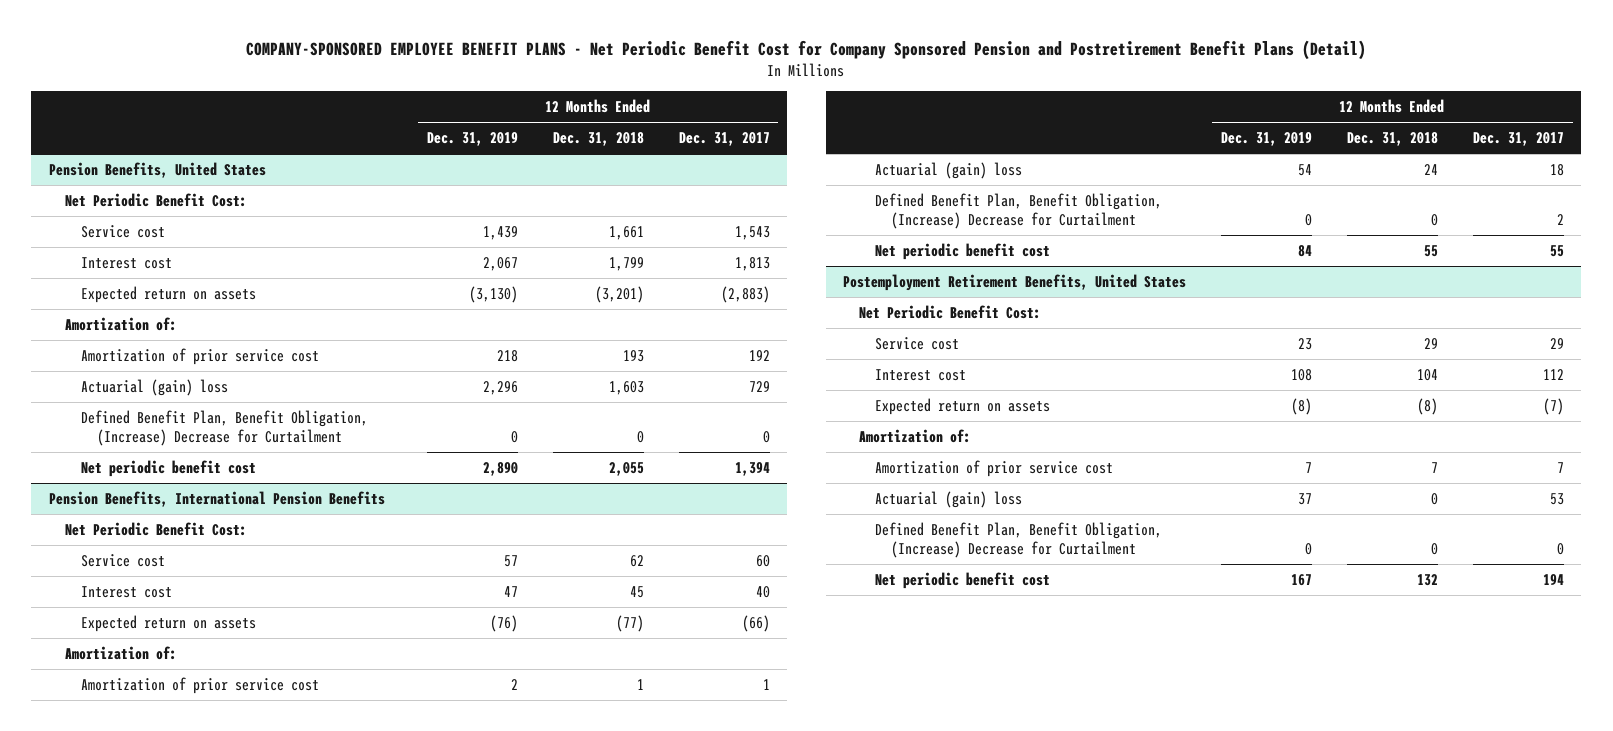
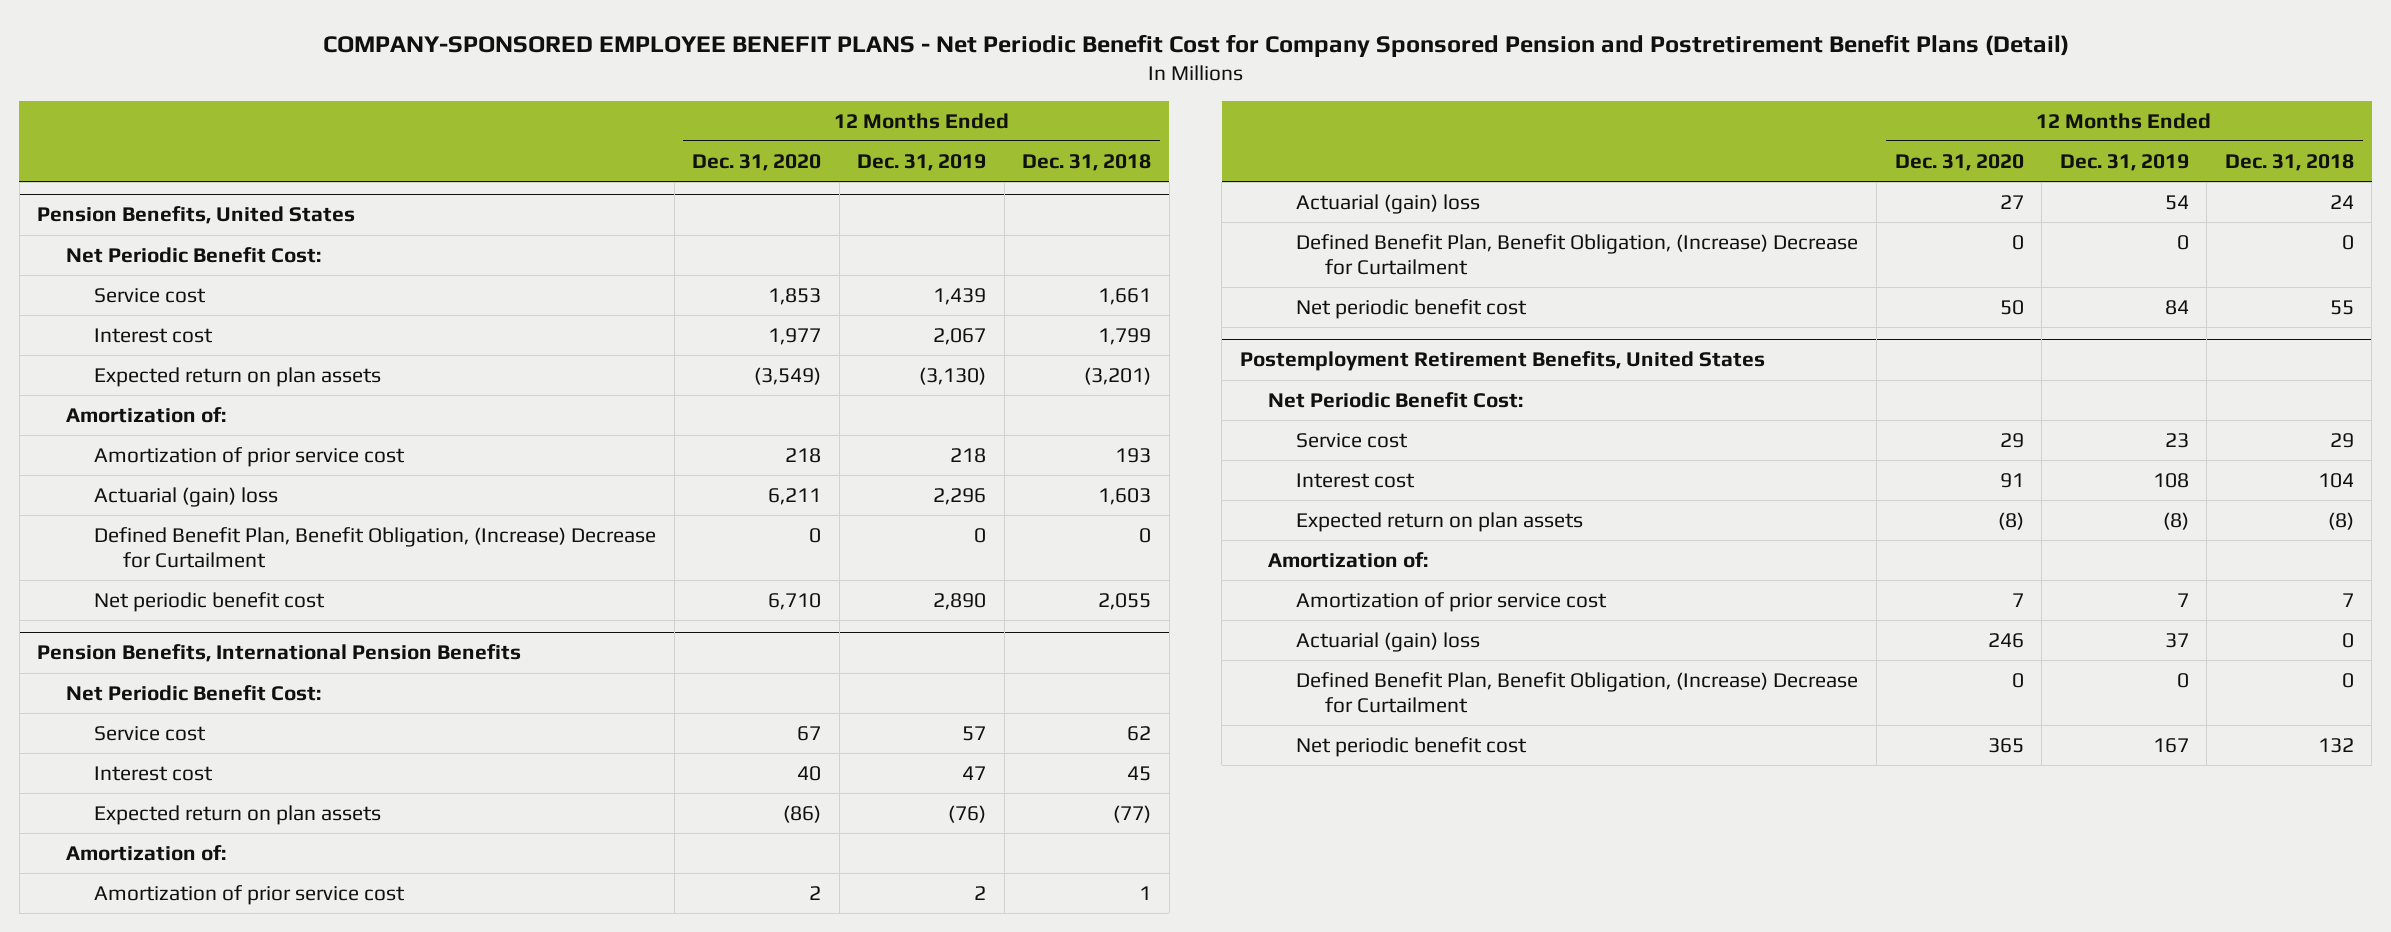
[678,132,770,147] Dec. 31, 2017 -> none
none -> [692,153,822,171] Dec. 31, 2020
[80,285,256,303] Expected return on assets -> [94,366,382,387] Expected return on plan assets
[80,614,256,632] Expected return on assets -> [94,804,382,825] Expected return on plan assets
[874,397,1050,415] Expected return on assets -> [1296,511,1584,532] Expected return on plan assets

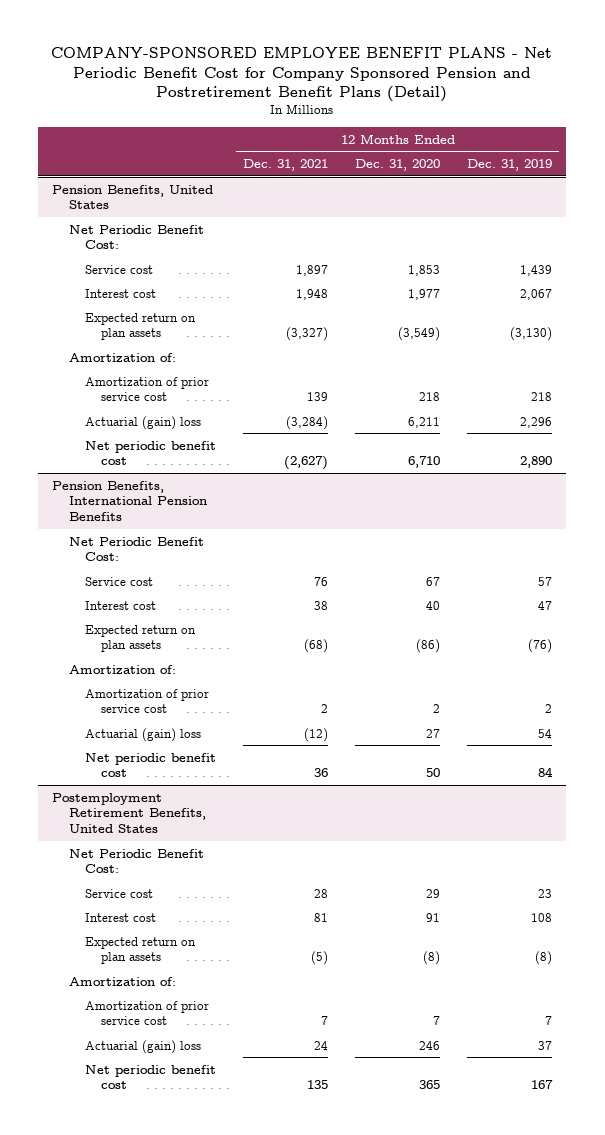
[1022,153,1152,171] Dec. 31, 2018 -> none
none -> [243,158,329,171] Dec. 31, 2021
[94,526,657,568] Defined Benefit Plan, Benefit Obligation, (Increase) Decrease for Curtailment -> none
[1296,233,1859,275] Defined Benefit Plan, Benefit Obligation, (Increase) Decrease for Curtailment -> none
[1296,671,1859,713] Defined Benefit Plan, Benefit Obligation, (Increase) Decrease for Curtailment -> none

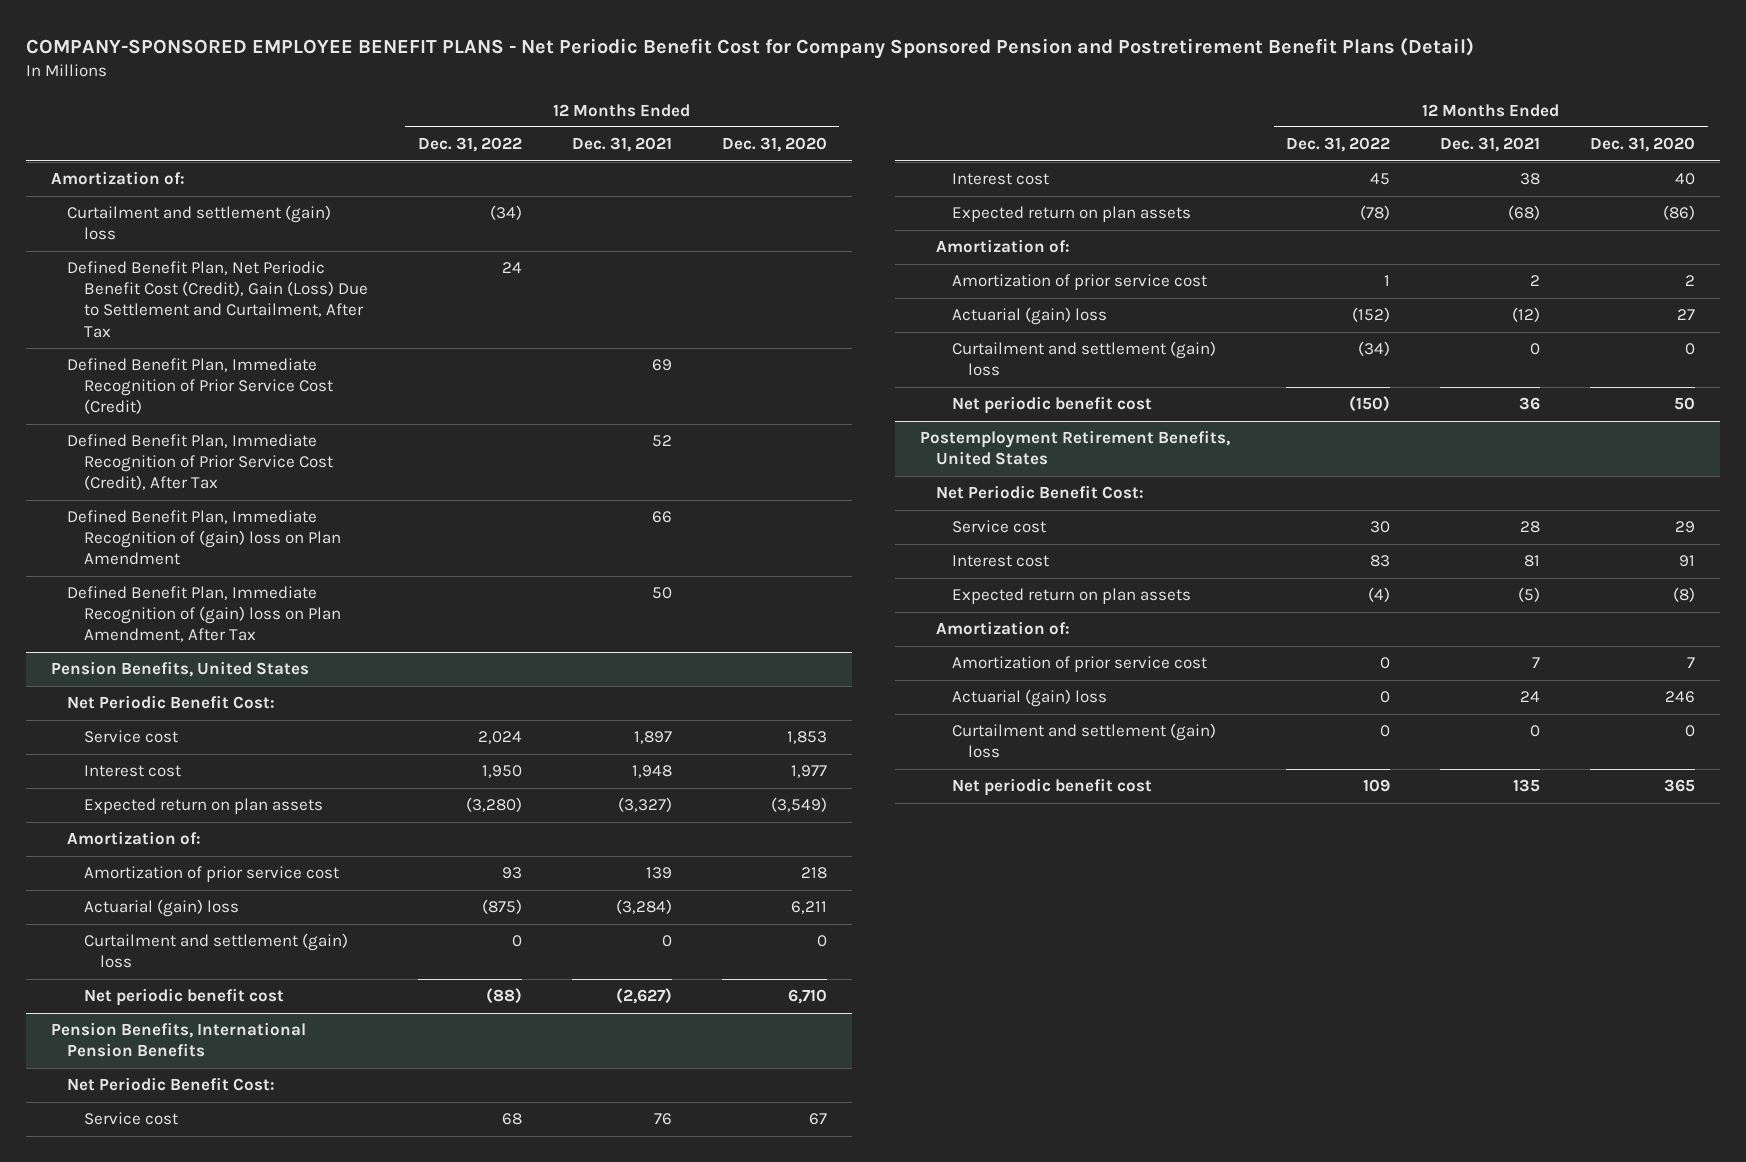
[467,158,553,171] Dec. 31, 2019 -> none
none -> [417,137,522,153] Dec. 31, 2022
none -> [51,171,186,186] Amortization of:
none -> [67,205,332,241] Curtailment and settlement (gain) loss
none -> [67,261,368,338] Defined Benefit Plan, Net Periodic Benefit Cost (Credit), Gain (Loss) Due to Settlement and Curtailment, After Tax
none -> [67,358,333,415] Defined Benefit Plan, Immediate Recognition of Prior Service Cost (Credit)
none -> [67,434,333,491] Defined Benefit Plan, Immediate Recognition of Prior Service Cost (Credit), After Tax
none -> [67,510,341,566] Defined Benefit Plan, Immediate Recognition of (gain) loss on Plan Amendment
none -> [67,586,341,643] Defined Benefit Plan, Immediate Recognition of (gain) loss on Plan Amendment, After Tax
none -> [83,933,348,969] Curtailment and settlement (gain) loss
none -> [952,341,1217,377] Curtailment and settlement (gain) loss
none -> [952,723,1217,759] Curtailment and settlement (gain) loss

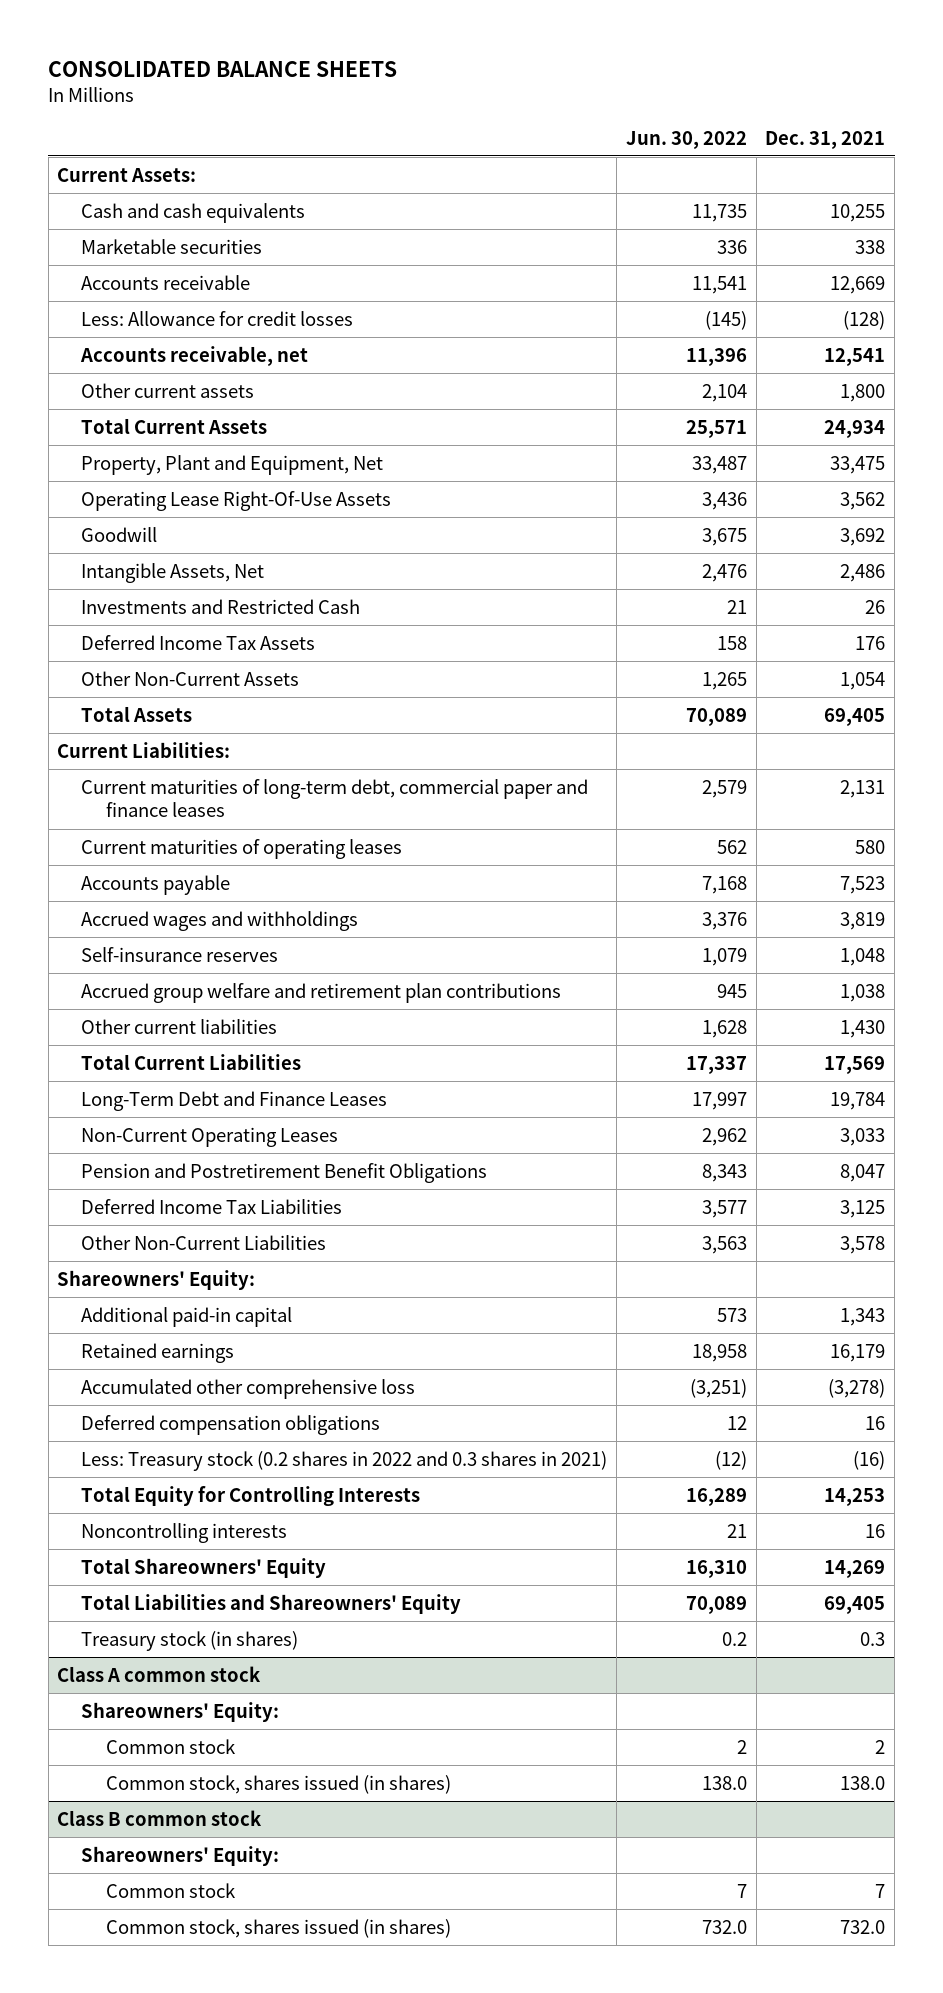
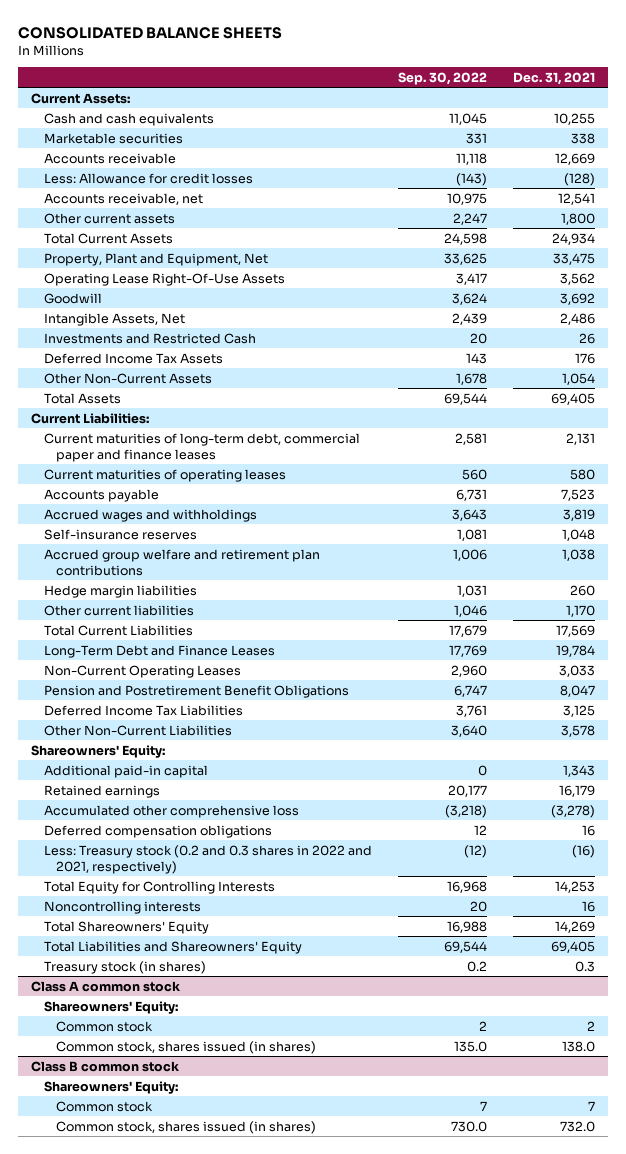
[625,130,747,149] Jun. 30, 2022 -> none
none -> [397,71,487,85] Sep. 30, 2022
none -> [43,584,197,598] Hedge margin liabilities
[840,1019,886,1038] 1,430 -> [565,604,595,617] 1,170
[81,1450,608,1471] Less: Treasury stock (0.2 shares in 2022 and 0.3 shares in 2021) -> [43,844,372,874] Less: Treasury stock (0.2 and 0.3 shares in 2022 and 2021, respectively)

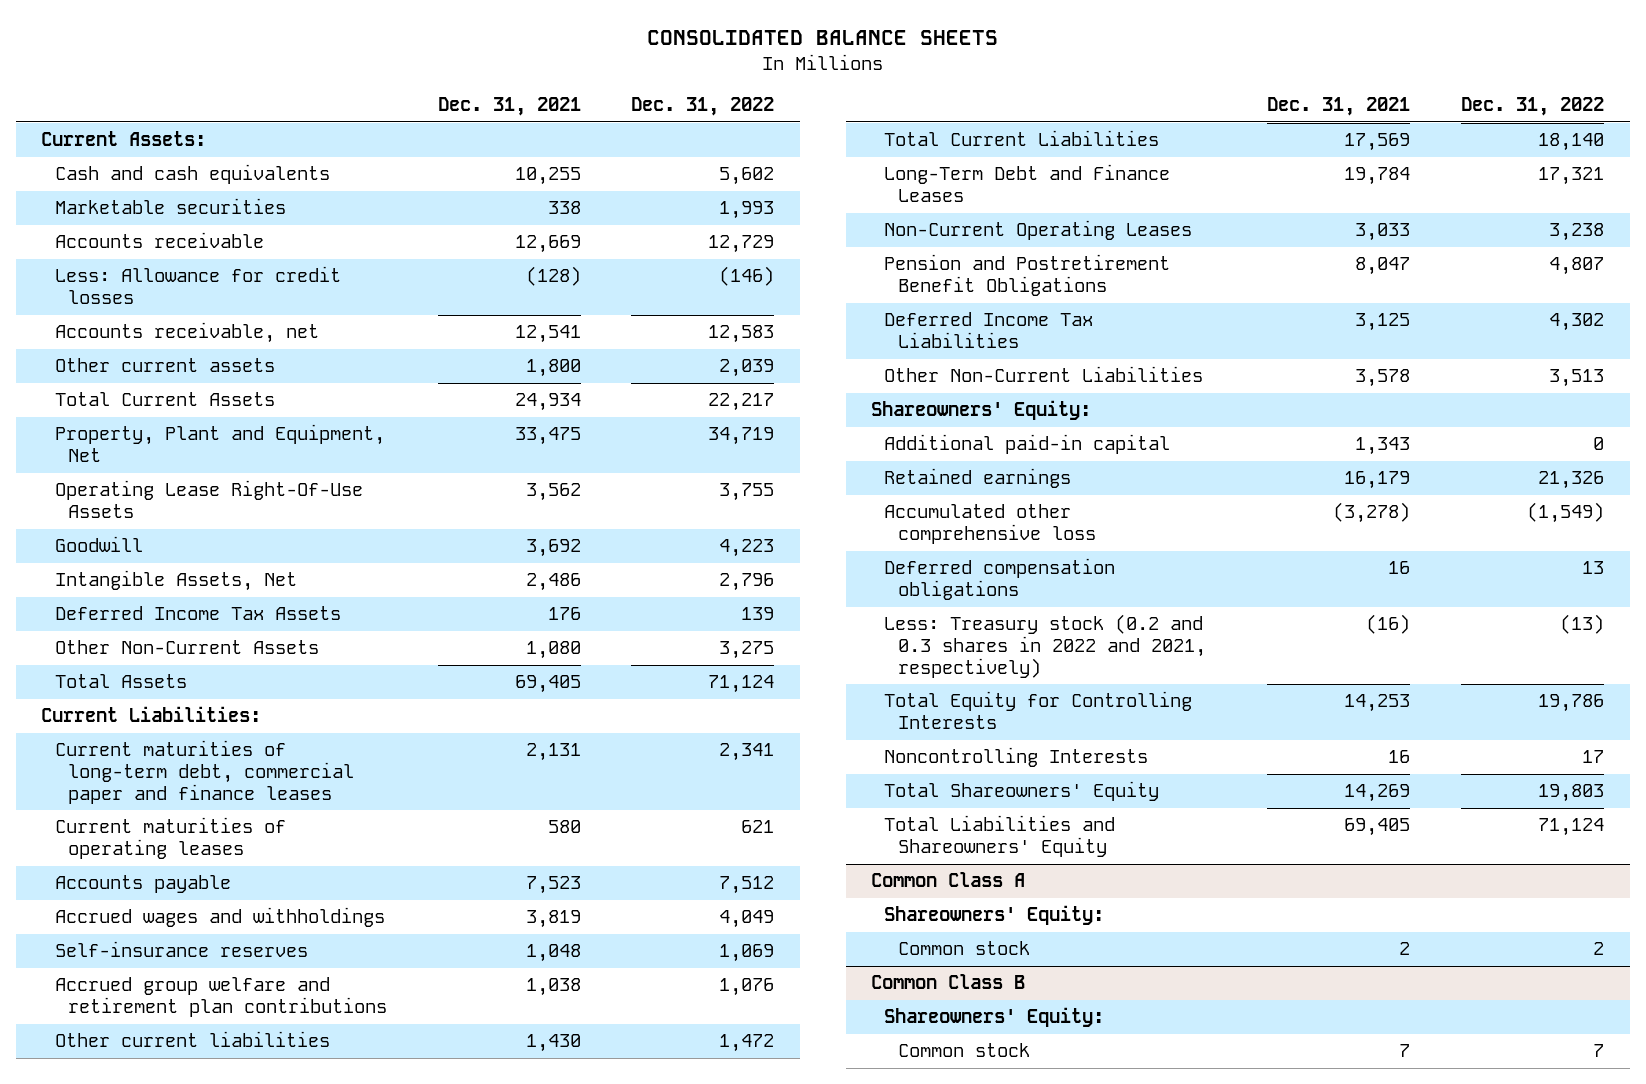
[397,71,487,85] Sep. 30, 2022 -> none
none -> [631,97,775,117] Dec. 31, 2022
[43,332,256,344] Investments and Restricted Cash -> none
[561,372,595,385] 1,054 -> [525,641,581,660] 1,080
[43,584,197,598] Hedge margin liabilities -> none
[565,604,595,617] 1,170 -> [525,1034,581,1053] 1,430
[43,900,201,914] Noncontrolling interests -> [884,747,1149,768] Noncontrolling Interests
[43,960,206,974] Treasury stock (in shares) -> none
[31,980,181,992] Class A common stock -> [871,872,1026,888] Common Class A
[55,1040,316,1054] Common stock, shares issued (in shares) -> none
[31,1060,180,1072] Class B common stock -> [871,974,1026,990] Common Class B
[55,1120,316,1134] Common stock, shares issued (in shares) -> none

